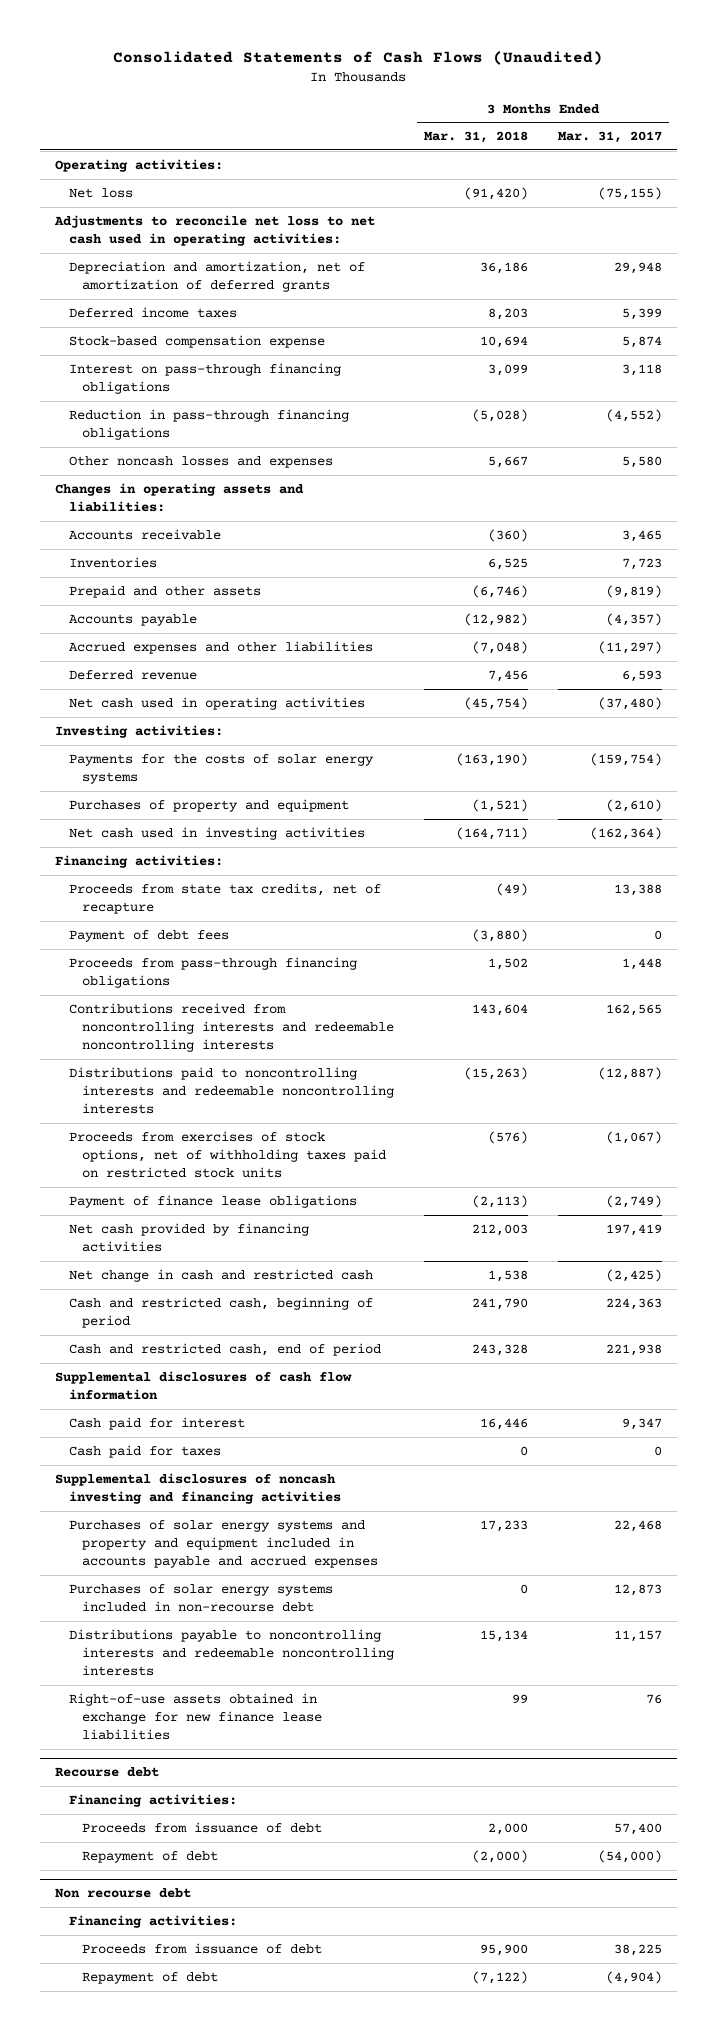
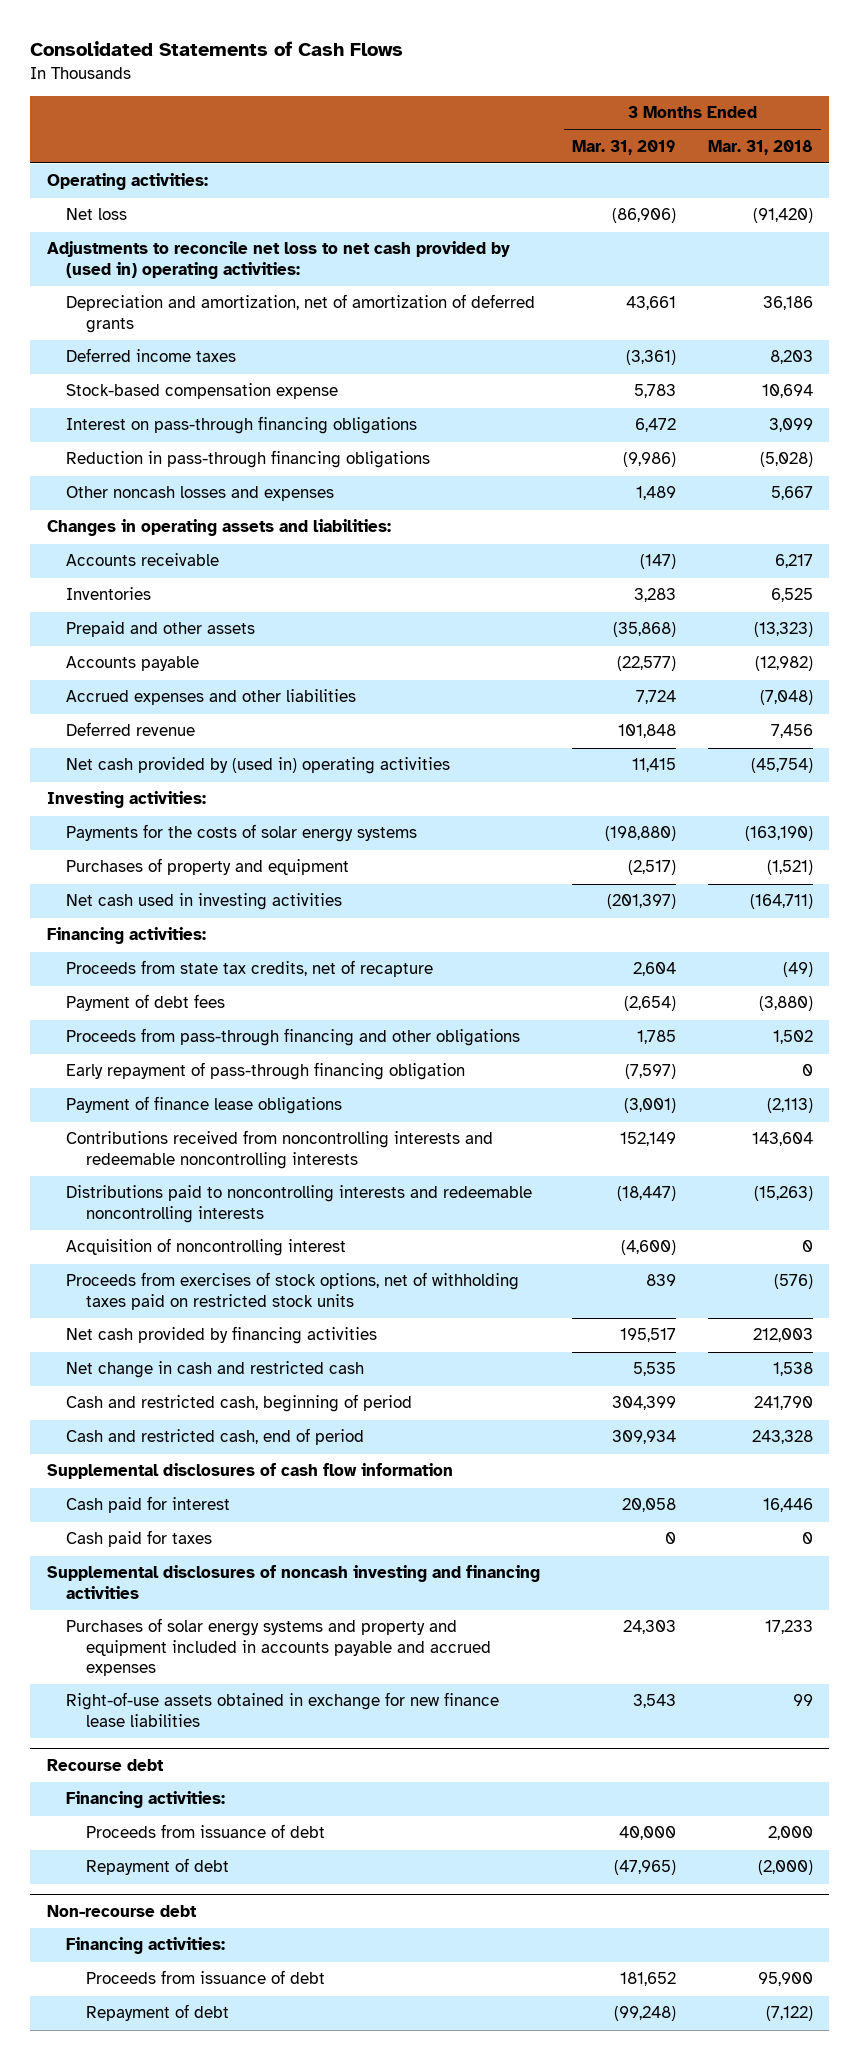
[113,50,604,65] Consolidated Statements of Cash Flows (Unaudited) -> [30,41,404,57] Consolidated Statements of Cash Flows
[557,131,662,144] Mar. 31, 2017 -> none
none -> [571,139,676,155] Mar. 31, 2019
[53,214,375,247] Adjustments to reconcile net loss to net cash used in operating activities: -> [46,241,510,279] Adjustments to reconcile net loss to net cash provided by (used in) operating activities:
[488,528,529,542] (360) -> [775,554,814,569] 6,217
[472,584,529,598] (6,746) -> [754,622,814,638] (13,323)
[68,696,365,710] Net cash used in operating activities -> [66,757,451,775] Net cash provided by (used in) operating activities
[68,956,357,989] Proceeds from pass-through financing obligations -> [66,1028,521,1047] Proceeds from pass-through financing and other obligations
none -> [66,1062,466,1081] Early repayment of pass-through financing obligation
[68,1194,357,1208] Payment of finance lease obligations -> [66,1096,343,1115] Payment of finance lease obligations
none -> [66,1238,347,1257] Acquisition of noncontrolling interest
[68,1583,333,1613] Purchases of solar energy systems included in non-recourse debt -> none
[68,1628,395,1677] Distributions payable to noncontrolling interests and redeemable noncontrolling interests -> none
[54,1887,191,1898] Non recourse debt -> [46,1904,197,1917] Non-recourse debt

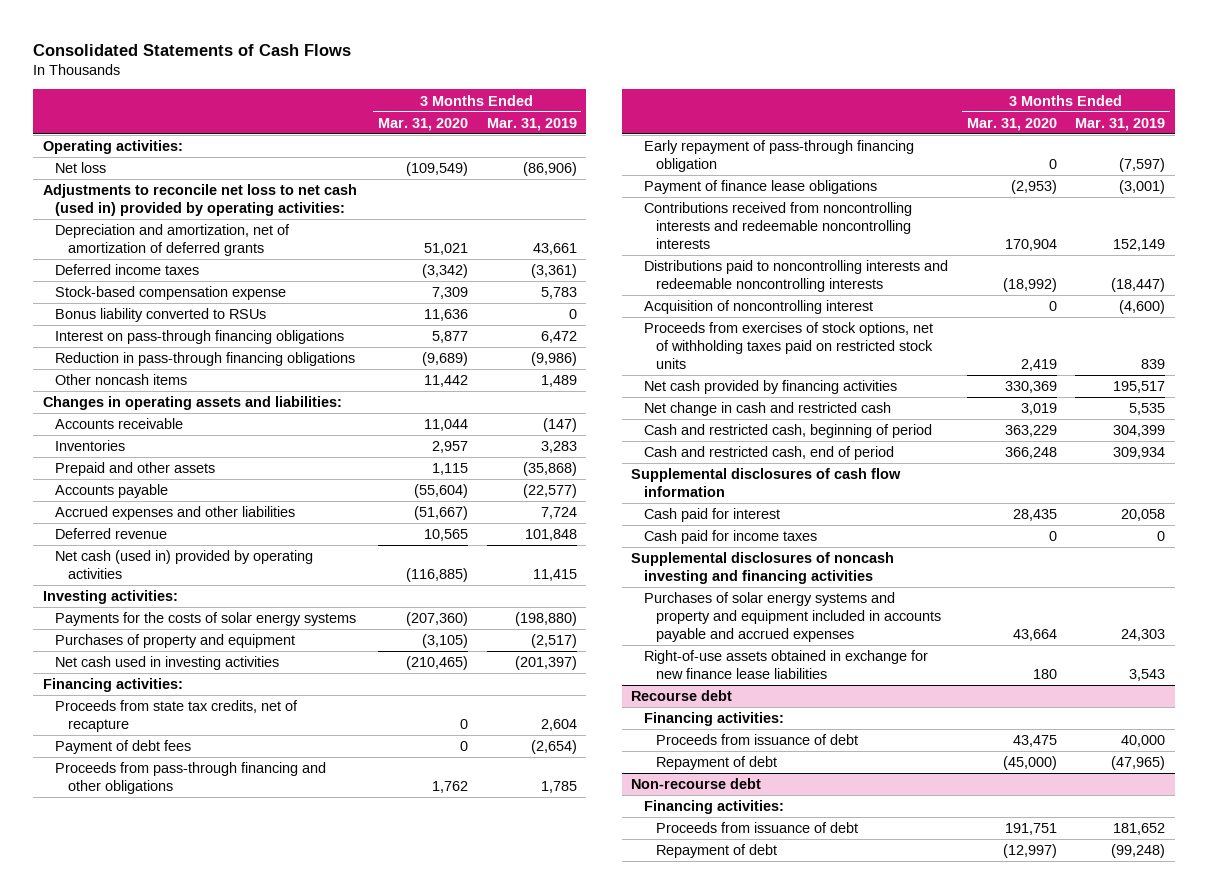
[708,139,814,155] Mar. 31, 2018 -> none
none -> [377,117,468,131] Mar. 31, 2020
[46,241,510,279] Adjustments to reconcile net loss to net cash provided by (used in) operating activities: -> [42,184,357,216] Adjustments to reconcile net loss to net cash (used in) provided by operating activities:
none -> [55,308,267,323] Bonus liability converted to RSUs
[66,486,335,502] Other noncash losses and expenses -> [55,374,188,386] Other noncash items
[66,757,451,775] Net cash provided by (used in) operating activities -> [55,550,314,579] Net cash (used in) provided by operating activities
[66,1530,213,1548] Cash paid for taxes -> [643,530,817,545] Cash paid for income taxes

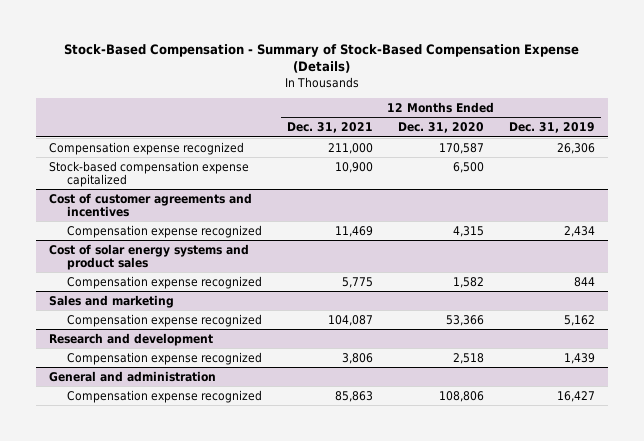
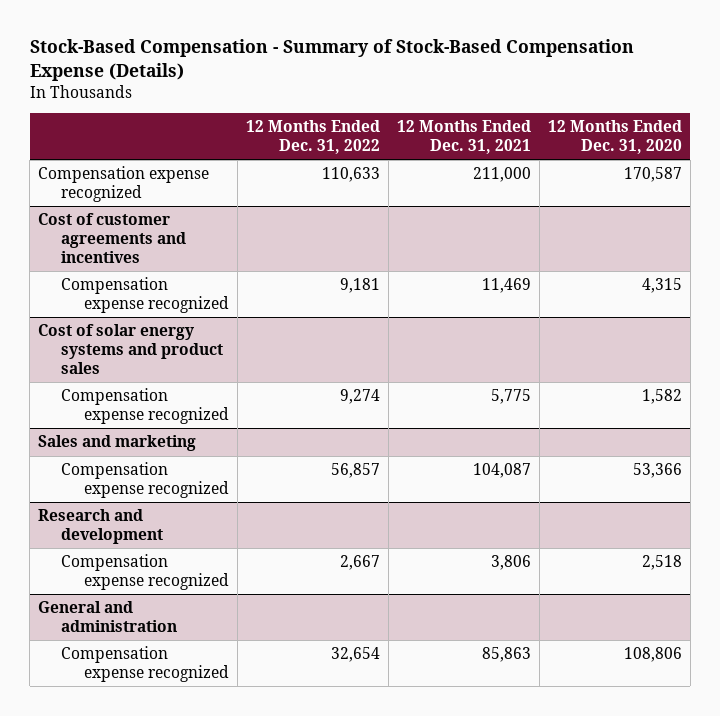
[509,122,596,134] Dec. 31, 2019 -> none
none -> [245,120,380,154] 12 Months Ended Dec. 31, 2022
[48,160,249,187] Stock-based compensation expense capitalized -> none

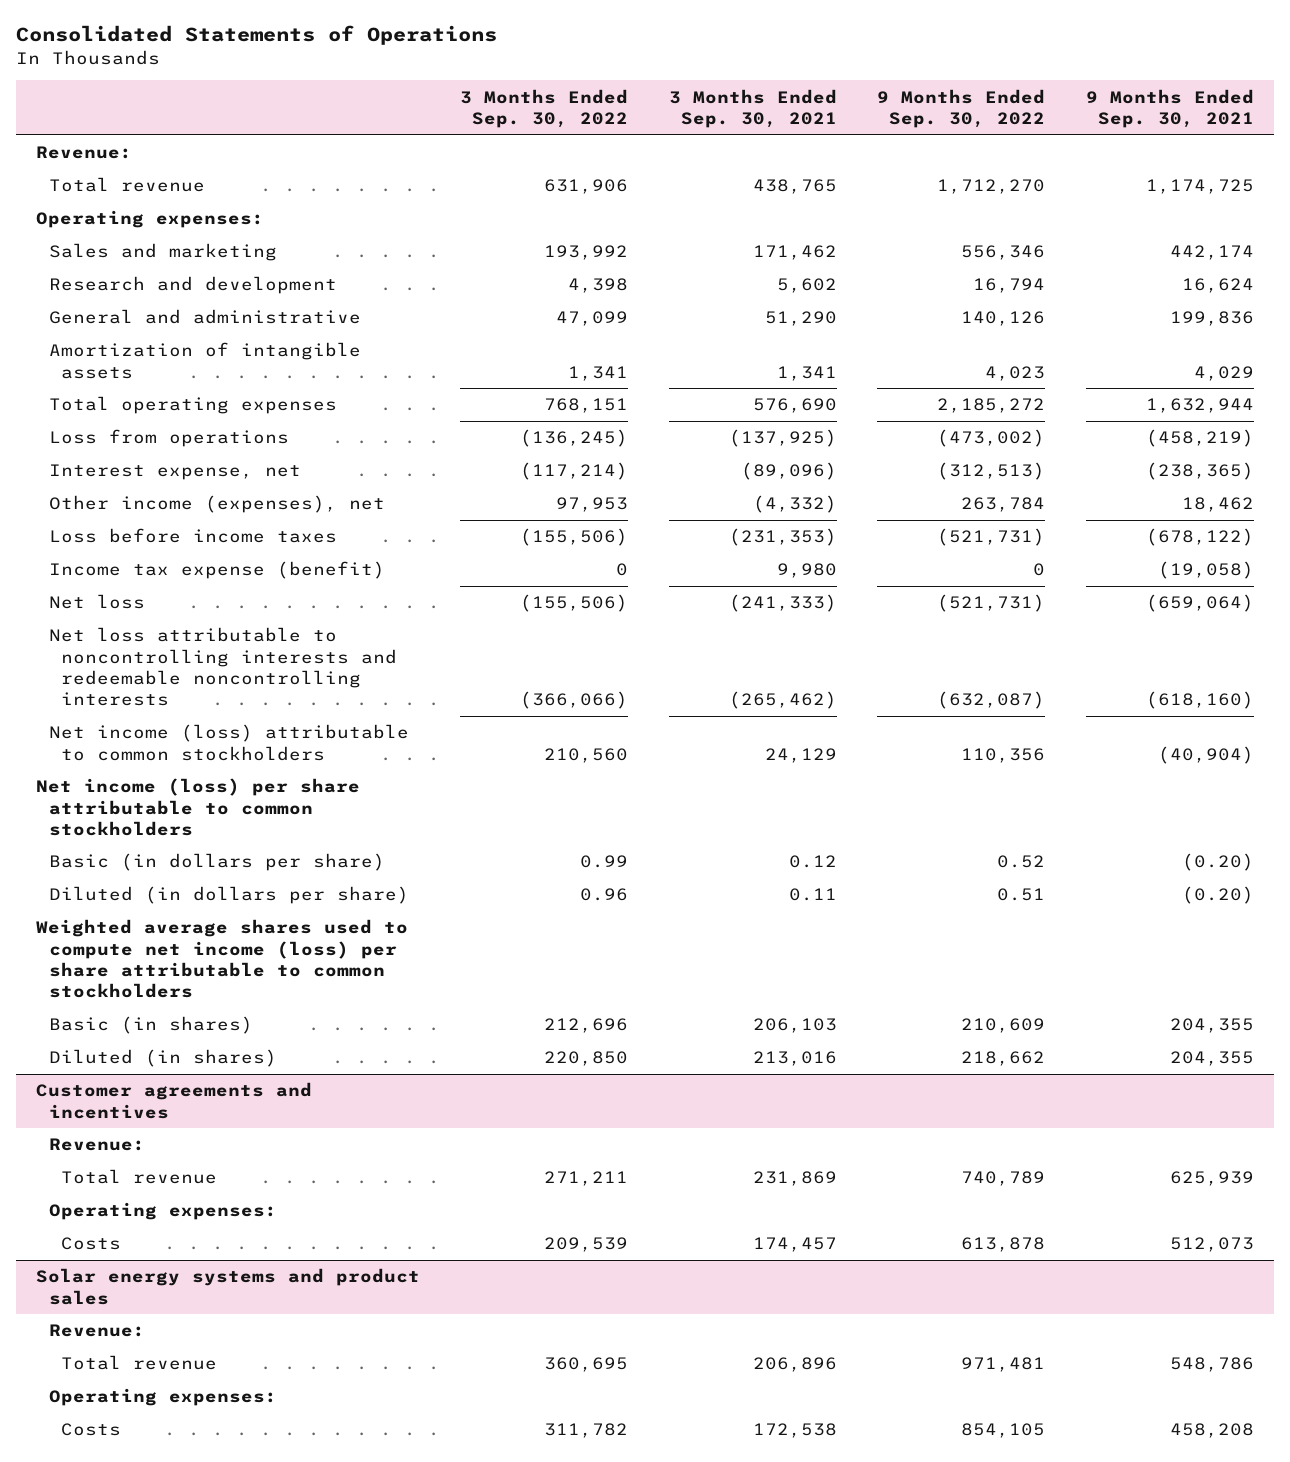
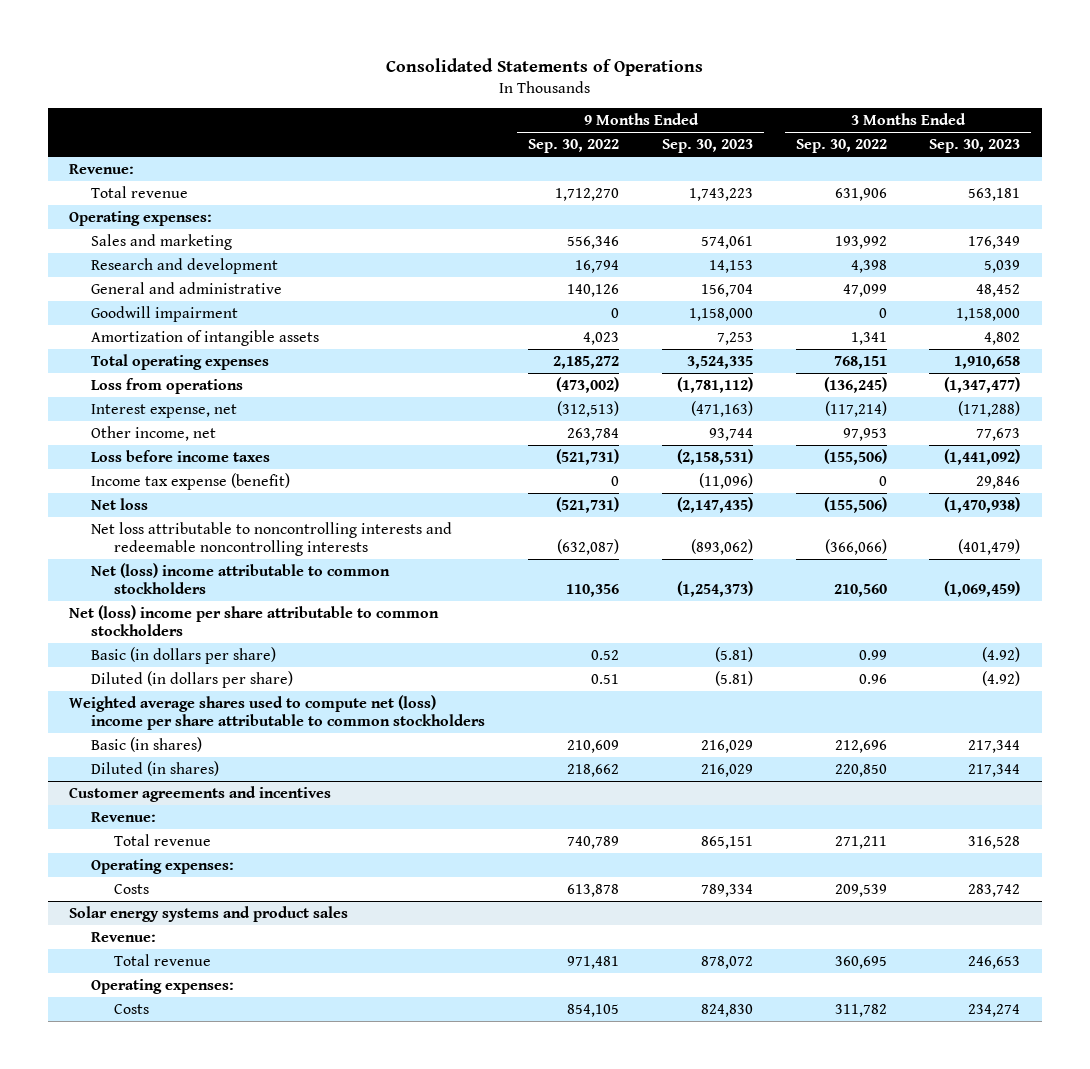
[668,88,837,128] 3 Months Ended Sep. 30, 2021 -> none
[1085,88,1254,128] 9 Months Ended Sep. 30, 2021 -> none
none -> [661,139,753,154] Sep. 30, 2023
none -> [929,139,1021,154] Sep. 30, 2023
none -> [91,305,239,322] Goodwill impairment
[48,495,385,514] Other income (expenses), net -> [91,425,217,441] Other income, net
[48,724,409,761] Net income (loss) attributable to common stockholders -> [91,562,391,595] Net (loss) income attributable to common stockholders
[35,778,360,836] Net income (loss) per share attributable to common stockholders -> [69,604,440,637] Net (loss) income per share attributable to common stockholders
[35,919,408,999] Weighted average shares used to compute net income (loss) per share attributable to common stockholders -> [69,694,486,731] Weighted average shares used to compute net (loss) income per share attributable to common stockholders

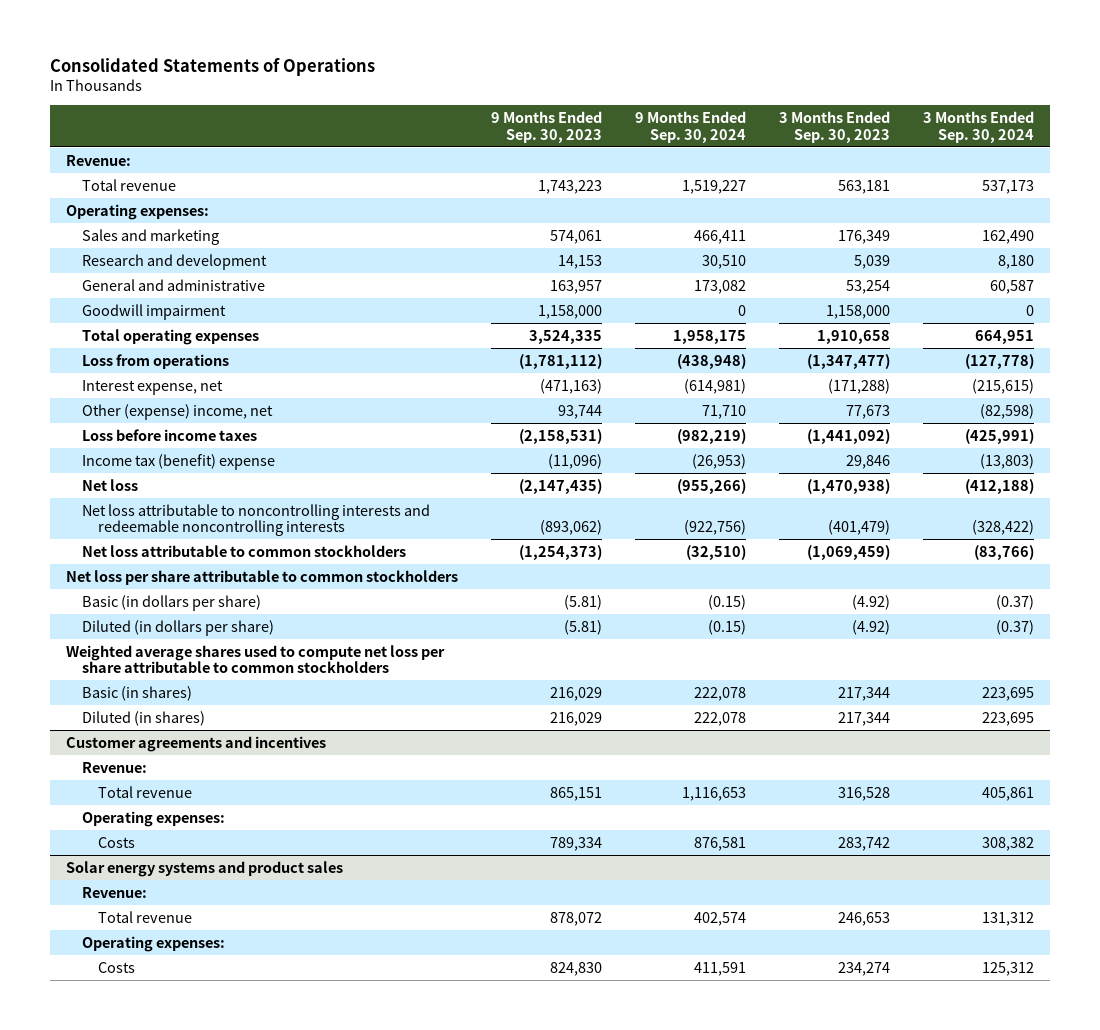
[528,139,620,154] Sep. 30, 2022 -> none
[795,139,887,154] Sep. 30, 2022 -> none
none -> [634,111,746,143] 9 Months Ended Sep. 30, 2024
none -> [922,111,1034,143] 3 Months Ended Sep. 30, 2024
[700,283,753,297] 156,704 -> [550,279,603,294] 163,957
[976,283,1021,297] 48,452 -> [845,279,890,294] 53,254
[91,329,320,346] Amortization of intangible assets -> none
[91,425,217,441] Other income, net -> [82,403,274,420] Other (expense) income, net
[91,472,291,490] Income tax expense (benefit) -> [82,453,276,470] Income tax (benefit) expense
[91,562,391,595] Net (loss) income attributable to common stockholders -> [82,544,407,557] Net loss attributable to common stockholders
[69,604,440,637] Net (loss) income per share attributable to common stockholders -> [66,569,459,585] Net loss per share attributable to common stockholders
[69,694,486,731] Weighted average shares used to compute net (loss) income per share attributable to common stockholders -> [66,644,446,674] Weighted average shares used to compute net loss per share attributable to common stockholders

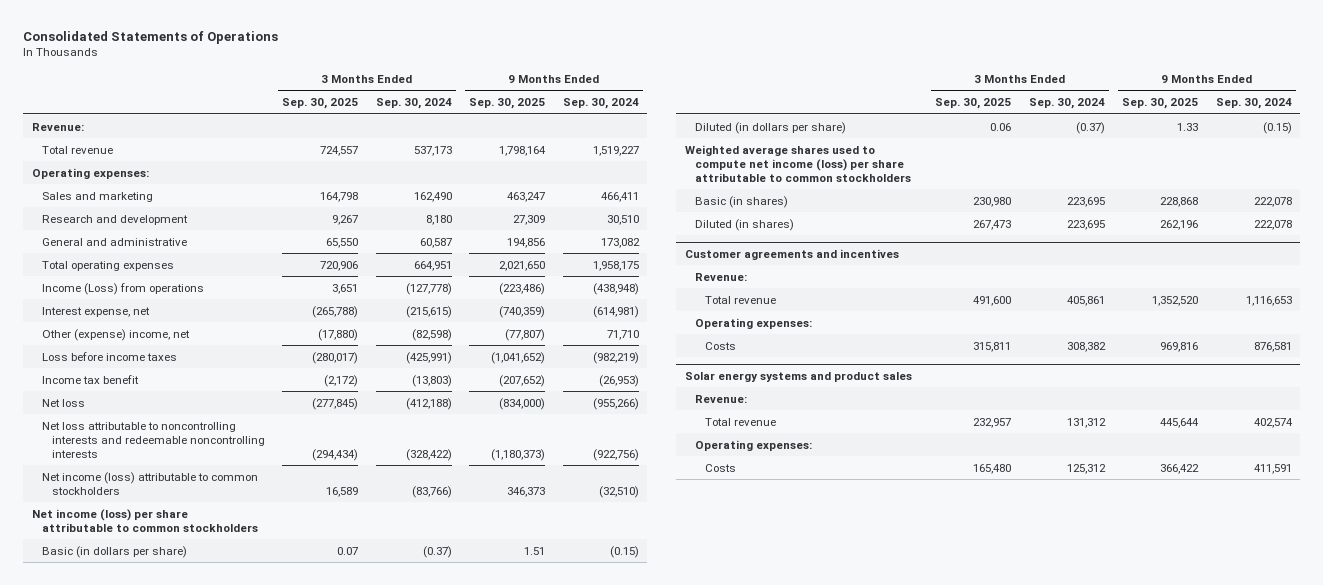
[491,111,603,143] 9 Months Ended Sep. 30, 2023 -> none
[778,111,890,143] 3 Months Ended Sep. 30, 2023 -> none
none -> [282,98,359,110] Sep. 30, 2025
none -> [469,98,546,110] Sep. 30, 2025
[82,303,227,320] Goodwill impairment -> none
[82,353,230,369] Loss from operations -> [41,282,204,295] Income (Loss) from operations
[82,453,276,470] Income tax (benefit) expense -> [41,374,139,384] Income tax benefit
[82,544,407,557] Net loss attributable to common stockholders -> [41,471,258,495] Net income (loss) attributable to common stockholders
[66,569,459,585] Net loss per share attributable to common stockholders -> [31,508,258,532] Net income (loss) per share attributable to common stockholders
[66,644,446,674] Weighted average shares used to compute net loss per share attributable to common stockholders -> [684,144,911,182] Weighted average shares used to compute net income (loss) per share attributable to common stockholders

